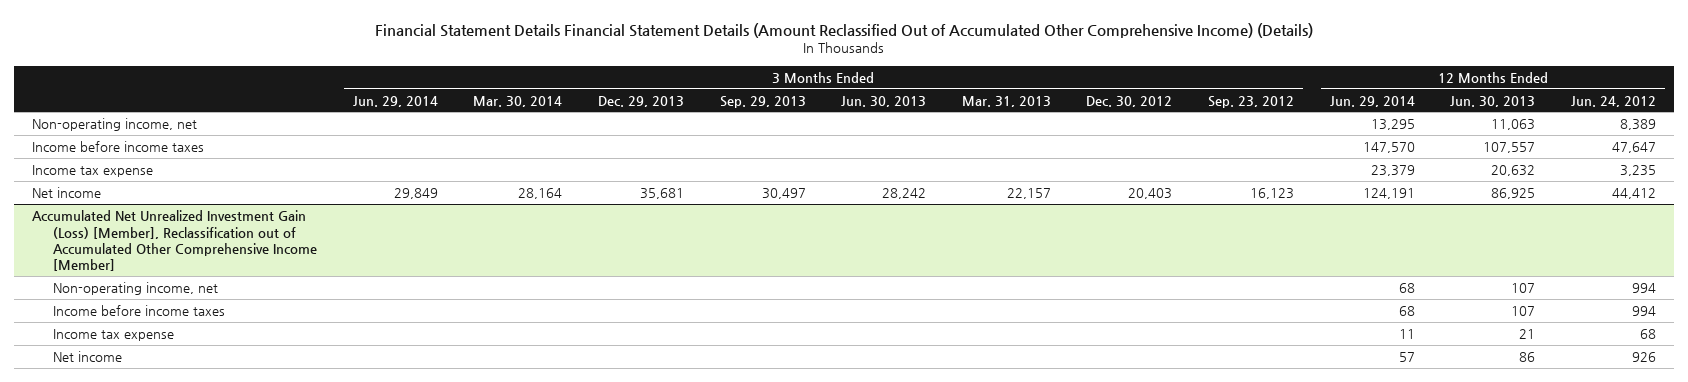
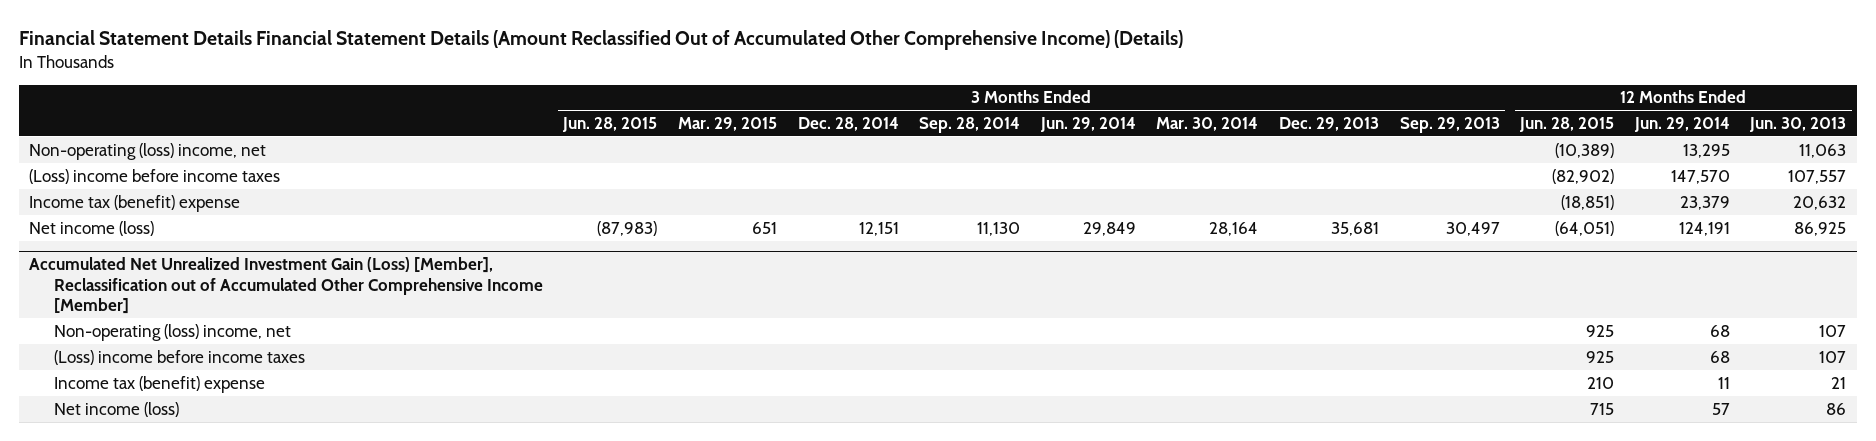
[841,95,927,107] Jun. 30, 2013 -> none
[961,95,1051,107] Mar. 31, 2013 -> none
[1086,95,1173,107] Dec. 30, 2012 -> none
[1208,95,1295,108] Sep. 23, 2012 -> none
[1571,95,1657,107] Jun. 24, 2012 -> none
none -> [562,116,658,132] Jun. 28, 2015
none -> [677,116,777,131] Mar. 29, 2015
none -> [797,116,899,131] Dec. 28, 2014
none -> [919,116,1021,133] Sep. 28, 2014
none -> [1519,116,1615,132] Jun. 28, 2015
[31,118,197,132] Non-operating income, net -> [29,142,267,160] Non-operating (loss) income, net
[31,141,204,153] Income before income taxes -> [29,168,281,184] (Loss) income before income taxes
[31,165,153,178] Income tax expense -> [29,194,241,212] Income tax (benefit) expense
[31,187,101,199] Net income -> [29,220,155,236] Net income (loss)
[52,282,218,296] Non-operating income, net -> [53,323,291,341] Non-operating (loss) income, net
[52,305,225,317] Income before income taxes -> [53,349,305,365] (Loss) income before income taxes
[52,329,174,342] Income tax expense -> [53,375,265,393] Income tax (benefit) expense
[52,351,122,363] Net income -> [53,401,179,417] Net income (loss)

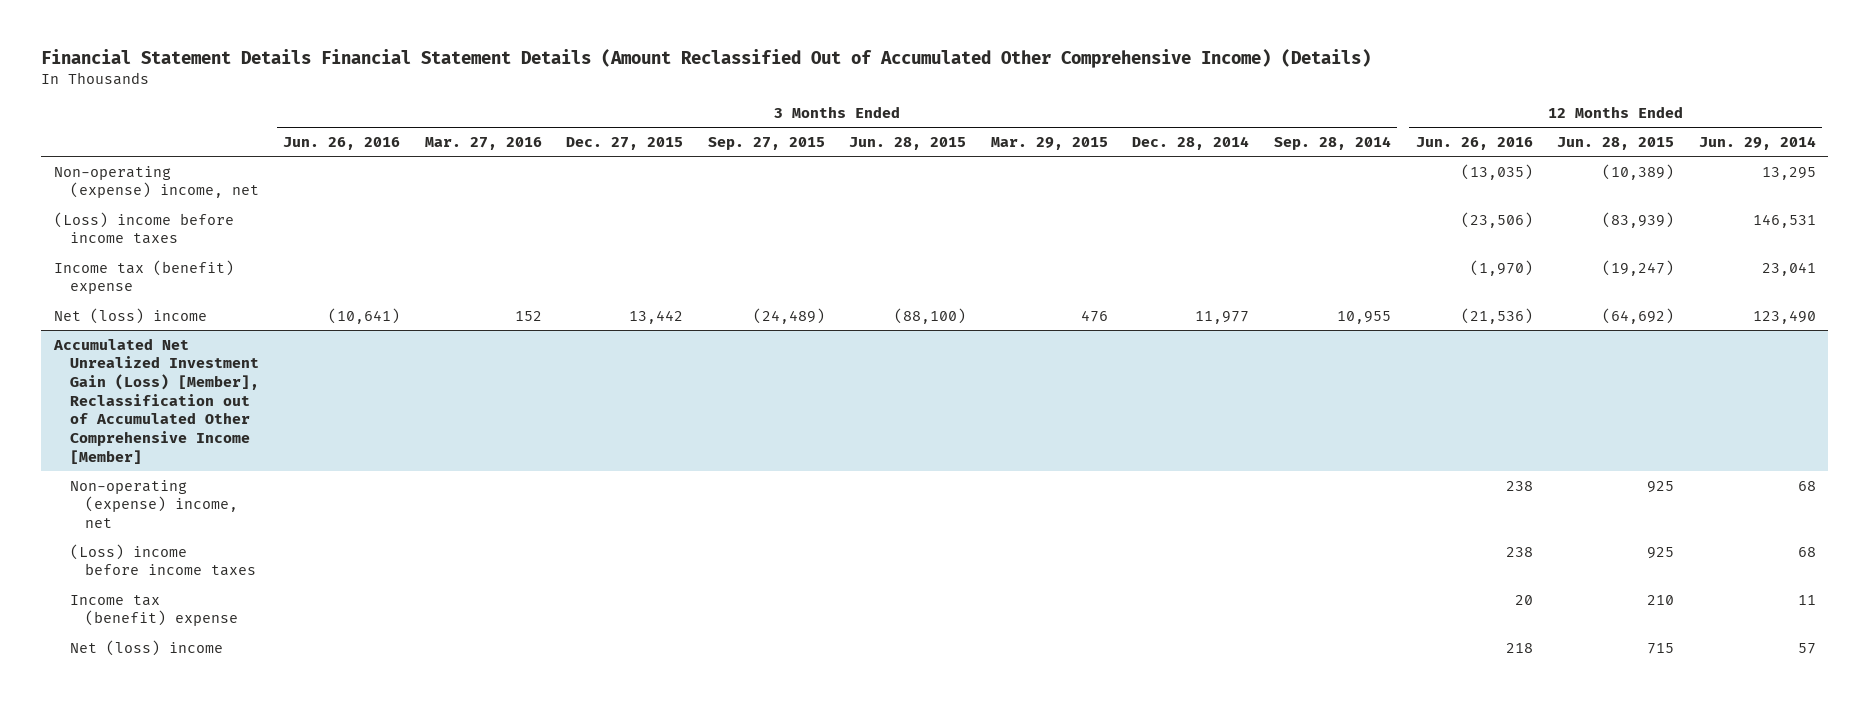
[1039,116,1136,132] Jun. 29, 2014 -> none
[1156,116,1259,131] Mar. 30, 2014 -> none
[1278,116,1379,131] Dec. 29, 2013 -> none
[1399,116,1500,133] Sep. 29, 2013 -> none
[1749,116,1847,132] Jun. 30, 2013 -> none
none -> [283,136,401,150] Jun. 26, 2016
none -> [424,136,542,150] Mar. 27, 2016
none -> [566,136,684,150] Dec. 27, 2015
none -> [707,136,825,150] Sep. 27, 2015
none -> [1415,136,1533,150] Jun. 26, 2016
[29,142,267,160] Non-operating (loss) income, net -> [53,165,259,199] Non-operating (expense) income, net
[1552,168,1615,184] (82,902) -> [1602,211,1675,228] (83,939)
[1670,169,1730,184] 147,570 -> [1752,213,1816,228] 146,531
[1561,194,1615,210] (18,851) -> [1602,259,1675,276] (19,247)
[1679,195,1730,210] 23,379 -> [1761,261,1816,276] 23,041
[29,220,155,236] Net income (loss) -> [53,307,207,324] Net (loss) income
[597,220,658,236] (87,983) -> [894,307,967,324] (88,100)
[751,221,777,234] 651 -> [1080,309,1108,322] 476
[858,221,899,236] 12,151 -> [1195,310,1250,324] 11,977
[977,221,1021,236] 11,130 -> [1337,310,1392,324] 10,955
[1555,220,1615,236] (64,051) -> [1602,307,1675,324] (64,692)
[1678,221,1730,236] 124,191 -> [1752,309,1816,324] 123,490
[53,323,291,341] Non-operating (loss) income, net -> [69,479,239,528] Non-operating (expense) income, net
[53,401,179,417] Net income (loss) -> [69,639,223,656] Net (loss) income

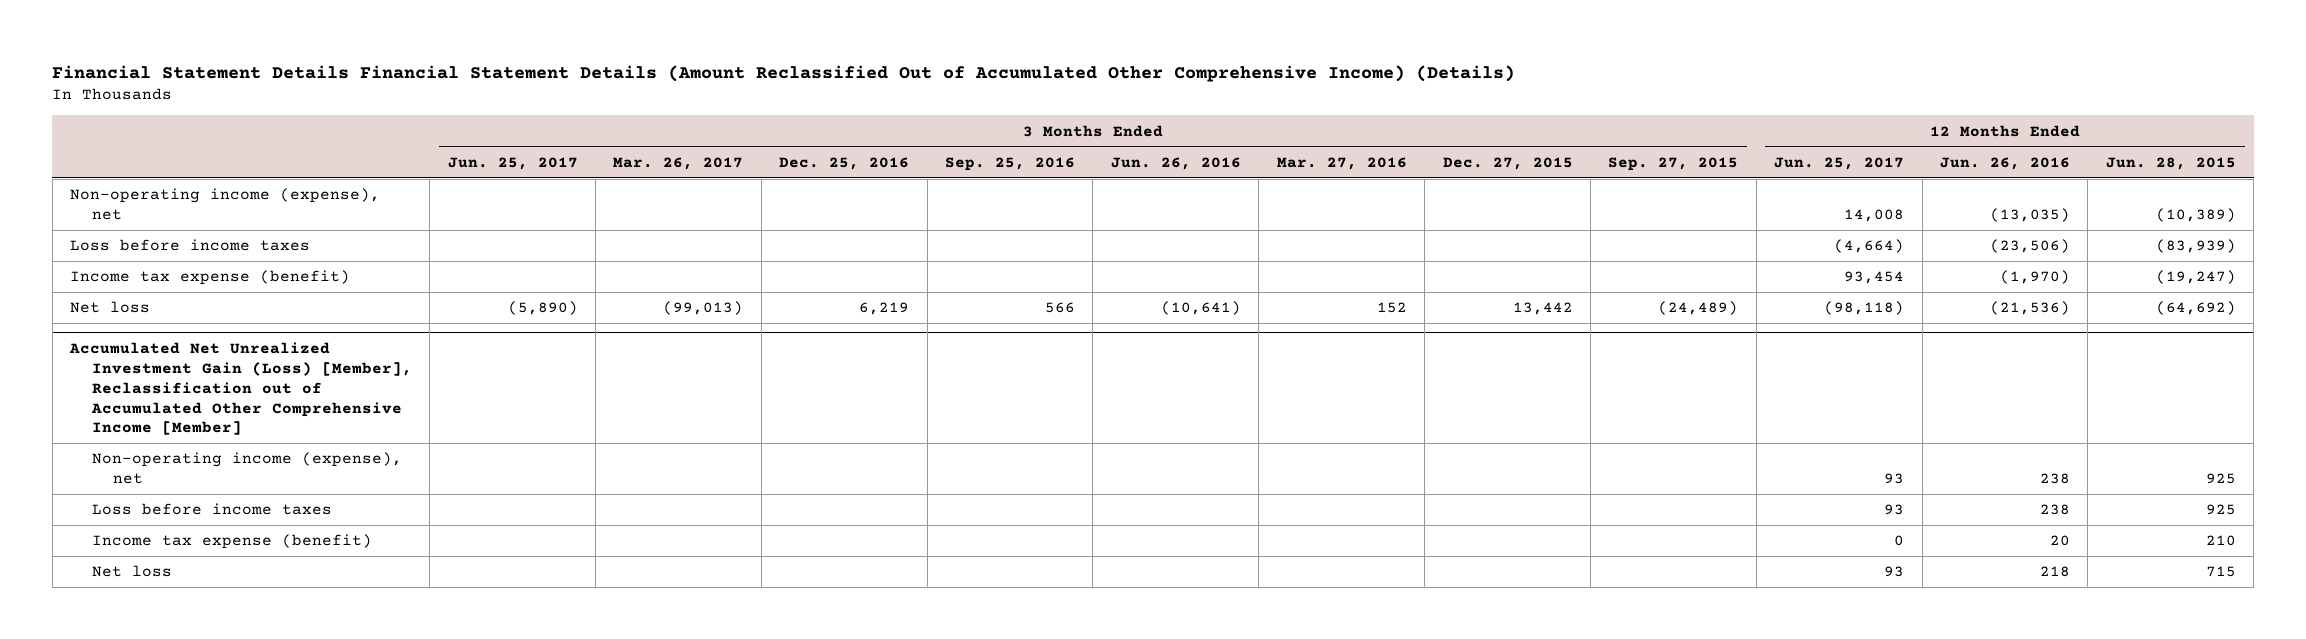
[849,136,967,150] Jun. 28, 2015 -> none
[990,136,1108,150] Mar. 29, 2015 -> none
[1132,135,1250,150] Dec. 28, 2014 -> none
[1274,135,1392,150] Sep. 28, 2014 -> none
[1698,135,1816,150] Jun. 29, 2014 -> none
none -> [447,156,578,170] Jun. 25, 2017
none -> [613,156,744,170] Mar. 26, 2017
none -> [779,156,910,170] Dec. 25, 2016
none -> [945,156,1076,171] Sep. 25, 2016
none -> [1774,156,1905,170] Jun. 25, 2017
[53,165,259,199] Non-operating (expense) income, net -> [70,188,381,221] Non-operating income (expense), net
[53,211,234,245] (Loss) income before income taxes -> [70,239,311,252] Loss before income taxes
[53,259,234,295] Income tax (benefit) expense -> [70,270,351,286] Income tax expense (benefit)
[53,307,207,324] Net (loss) income -> [70,301,151,314] Net loss
[69,479,239,528] Non-operating (expense) income, net -> [91,452,402,485] Non-operating income (expense), net
[69,543,257,577] (Loss) income before income taxes -> [91,503,332,516] Loss before income taxes
[69,594,239,627] Income tax (benefit) expense -> [91,534,372,550] Income tax expense (benefit)
[69,639,223,656] Net (loss) income -> [91,565,172,578] Net loss

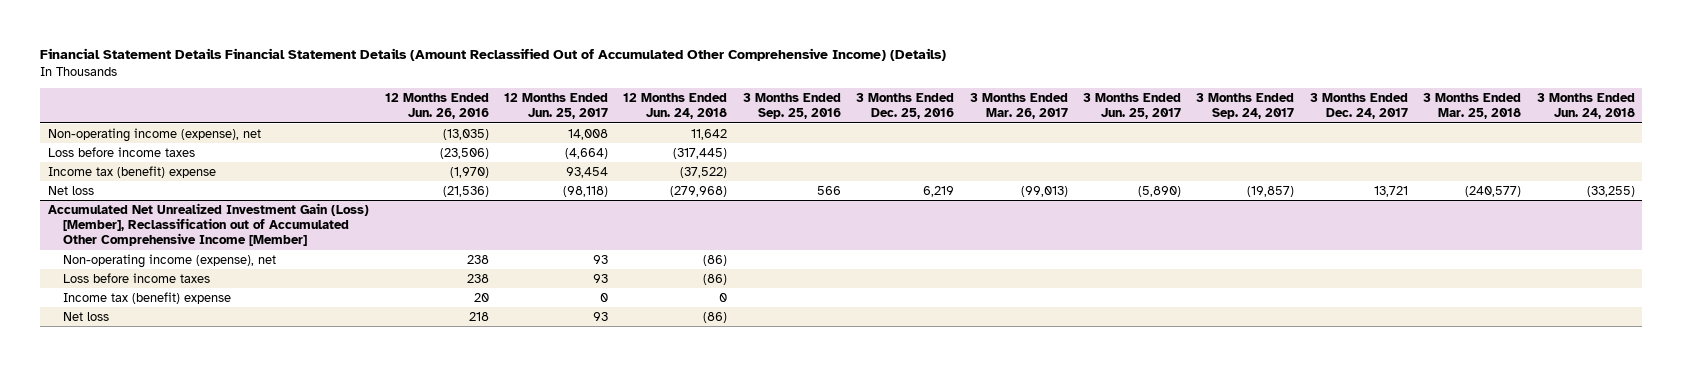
[1110,156,1241,170] Jun. 26, 2016 -> none
[1276,156,1407,170] Mar. 27, 2016 -> none
[1442,156,1573,170] Dec. 27, 2015 -> none
[1608,156,1739,171] Sep. 27, 2015 -> none
[2105,156,2236,170] Jun. 28, 2015 -> none
none -> [623,93,728,120] 12 Months Ended Jun. 24, 2018
none -> [1196,93,1295,120] 3 Months Ended Sep. 24, 2017
none -> [1309,93,1408,120] 3 Months Ended Dec. 24, 2017
none -> [1423,93,1522,120] 3 Months Ended Mar. 25, 2018
none -> [1536,93,1635,120] 3 Months Ended Jun. 24, 2018
[70,270,351,286] Income tax expense (benefit) -> [48,165,217,178] Income tax (benefit) expense
[91,534,372,550] Income tax expense (benefit) -> [63,291,232,304] Income tax (benefit) expense

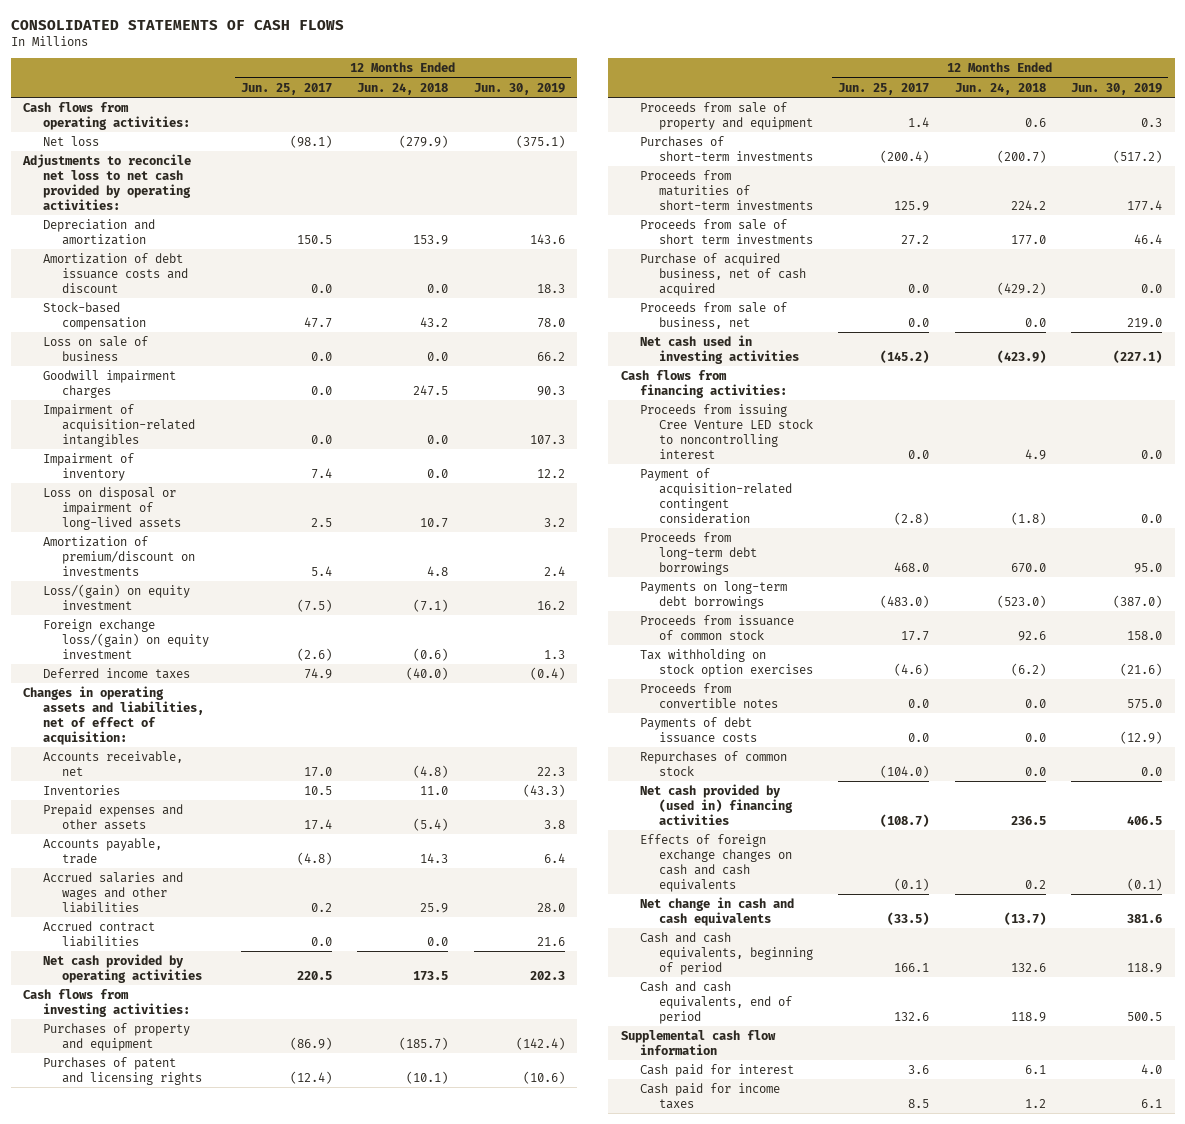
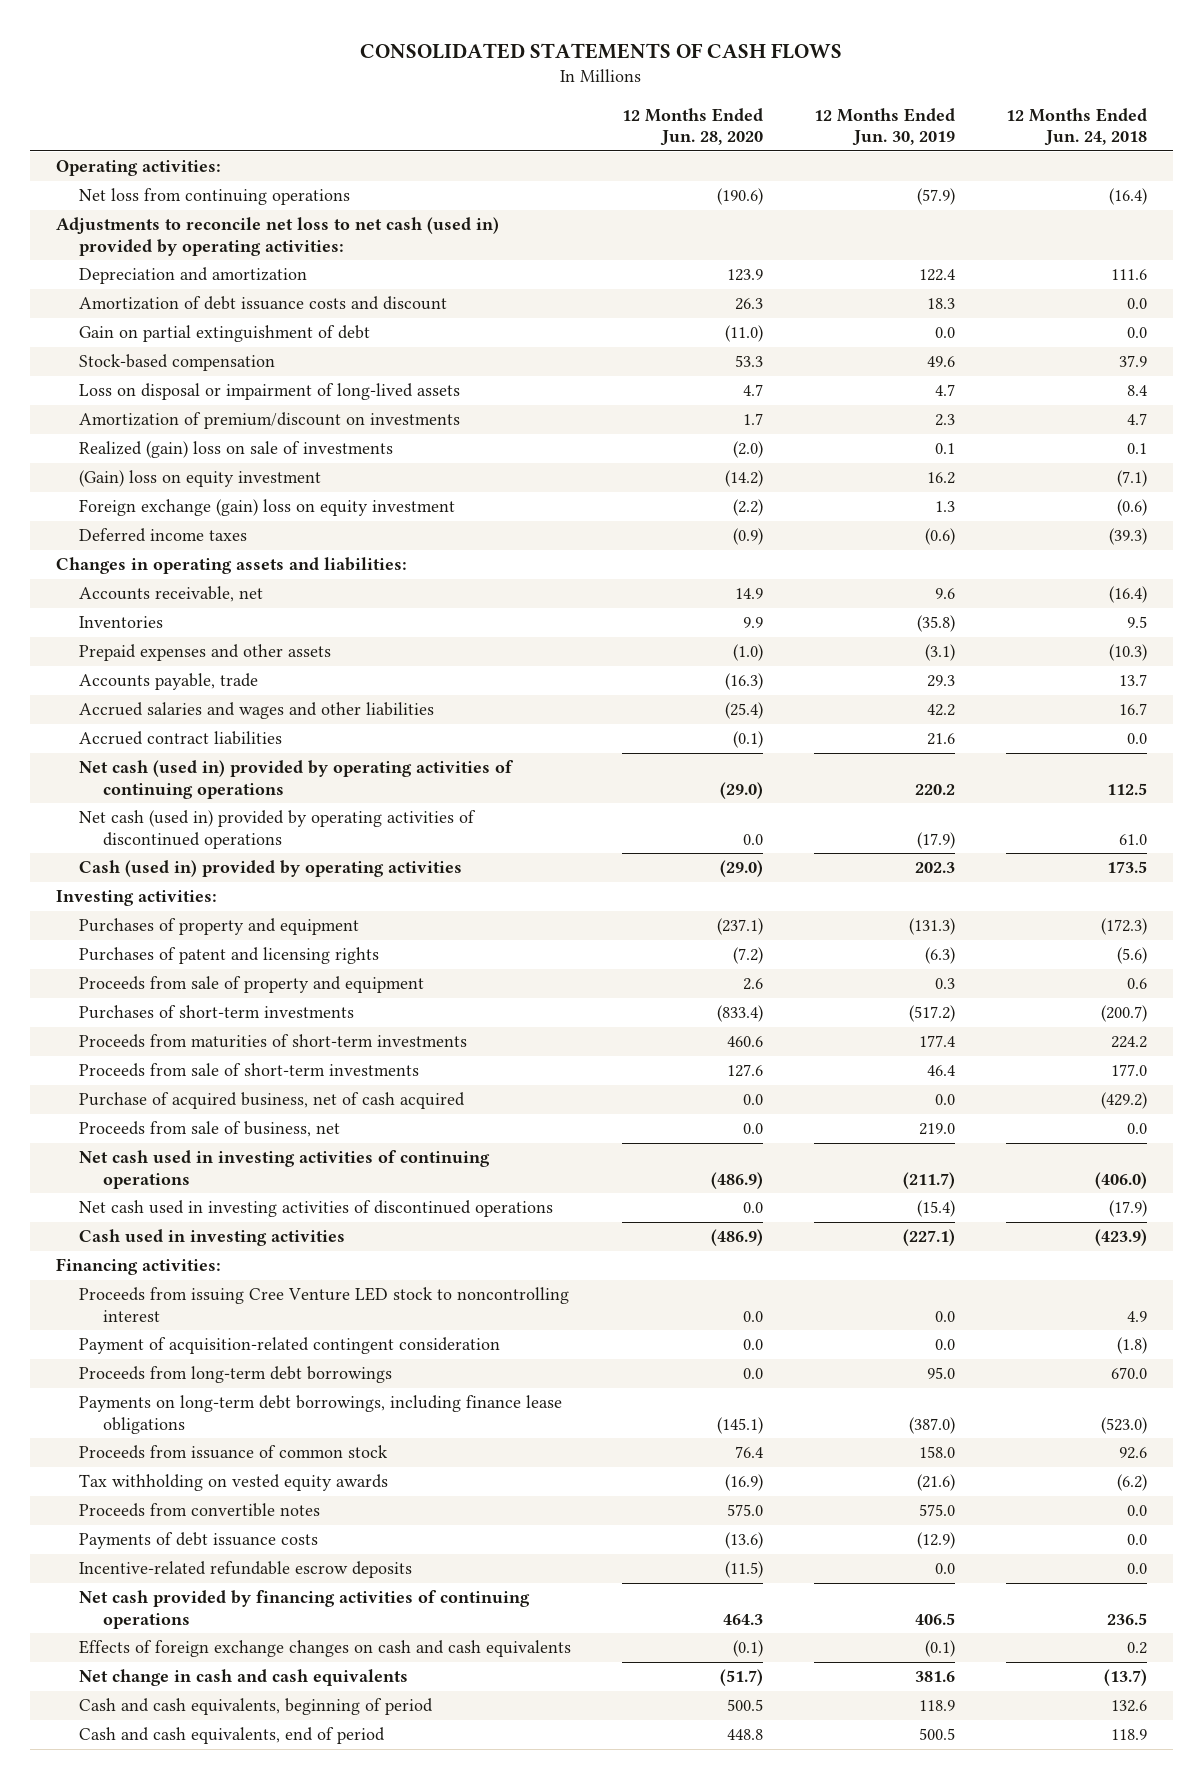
[241,82,333,95] Jun. 25, 2017 -> none
none -> [622,107,764,147] 12 Months Ended Jun. 28, 2020
[42,136,99,147] Net loss -> none
[23,102,190,130] Cash flows from operating activities: -> [55,160,221,177] Operating activities:
none -> [79,188,351,206] Net loss from continuing operations
[22,154,192,210] Adjustments to reconcile net loss to net cash provided by operating activities: -> [55,217,499,256] Adjustments to reconcile net loss to net cash (used in) provided by operating activities:
[413,234,449,245] 153.9 -> [1111,269,1148,281] 111.6
[529,233,565,244] 143.6 -> [919,269,956,282] 122.4
[42,336,148,361] Loss on sale of business -> none
[42,370,176,398] Goodwill impairment charges -> none
[42,404,195,447] Impairment of acquisition-related intangibles -> none
[42,453,134,481] Impairment of inventory -> none
none -> [79,325,371,343] Gain on partial extinguishment of debt
[420,316,449,327] 43.2 -> [1119,355,1148,368] 37.9
[536,317,565,328] 78.0 -> [927,356,956,368] 49.6
[420,517,449,528] 10.7 -> [1127,385,1148,397] 8.4
[543,517,565,527] 3.2 -> [935,384,956,397] 4.7
[427,565,449,576] 4.8 -> [1127,413,1148,426] 4.7
[543,565,565,576] 2.4 -> [935,414,956,427] 2.3
[42,584,190,610] Loss/(gain) on equity investment -> [79,441,394,459] Realized (gain) loss on sale of investments
[413,598,449,612] (7.1) -> [1127,443,1148,455] 0.1
[536,600,565,610] 16.2 -> [935,443,956,455] 0.1
none -> [79,470,322,488] (Gain) loss on equity investment
[42,619,209,659] Foreign exchange loss/(gain) on equity investment -> [79,499,456,517] Foreign exchange (gain) loss on equity investment
[406,667,449,681] (40.0) -> [1109,528,1148,546] (39.3)
[529,667,565,681] (0.4) -> [925,528,956,546] (0.6)
[23,686,204,745] Changes in operating assets and liabilities, net of effect of acquisition: -> [55,557,407,575] Changes in operating assets and liabilities:
[413,764,449,778] (4.8) -> [1109,586,1148,604] (16.4)
[536,766,565,776] 22.3 -> [935,588,956,600] 9.6
[420,786,449,796] 11.0 -> [1127,616,1148,629] 9.5
[522,784,565,798] (43.3) -> [917,615,956,633] (35.8)
[413,817,449,831] (5.4) -> [1109,644,1148,662] (10.3)
[543,819,565,829] 3.8 -> [925,644,956,662] (3.1)
[420,852,449,863] 14.3 -> [1119,674,1148,687] 13.7
[543,852,565,863] 6.4 -> [927,675,956,688] 29.3
[420,902,449,913] 25.9 -> [1119,703,1148,716] 16.7
[536,902,565,912] 28.0 -> [927,704,956,717] 42.2
none -> [79,760,515,799] Net cash (used in) provided by operating activities of continuing operations
none -> [79,810,477,849] Net cash (used in) provided by operating activities of discontinued operations
[42,954,202,983] Net cash provided by operating activities -> [79,860,463,878] Cash (used in) provided by operating activities
[23,989,190,1017] Cash flows from investing activities: -> [55,890,217,907] Investing activities:
[399,1036,449,1050] (185.7) -> [1101,918,1148,936] (172.3)
[515,1036,565,1050] (142.4) -> [909,918,956,936] (131.3)
[406,1070,449,1084] (10.1) -> [1117,947,1148,965] (5.6)
[522,1070,565,1084] (10.6) -> [925,947,956,965] (6.3)
[639,219,813,244] Proceeds from sale of short term investments -> [79,1063,420,1078] Proceeds from sale of short-term investments
none -> [79,1150,491,1189] Net cash used in investing activities of continuing operations
none -> [79,1200,554,1218] Net cash used in investing activities of discontinued operations
[639,335,799,364] Net cash used in investing activities -> [79,1229,346,1247] Cash used in investing activities
[620,370,787,398] Cash flows from financing activities: -> [55,1258,221,1276] Financing activities:
[639,581,787,609] Payments on long-term debt borrowings -> [79,1395,563,1434] Payments on long-term debt borrowings, including finance lease obligations
[639,649,813,677] Tax withholding on stock option exercises -> [79,1474,389,1492] Tax withholding on vested equity awards
[639,751,787,776] Repurchases of common stock -> none
none -> [79,1561,413,1579] Incentive-related refundable escrow deposits
[639,784,793,825] Net cash provided by (used in) financing activities -> [79,1590,531,1629] Net cash provided by financing activities of continuing operations
[620,1030,776,1055] Supplemental cash flow information -> none
[639,1064,794,1078] Cash paid for interest -> none
[639,1083,780,1109] Cash paid for income taxes -> none

